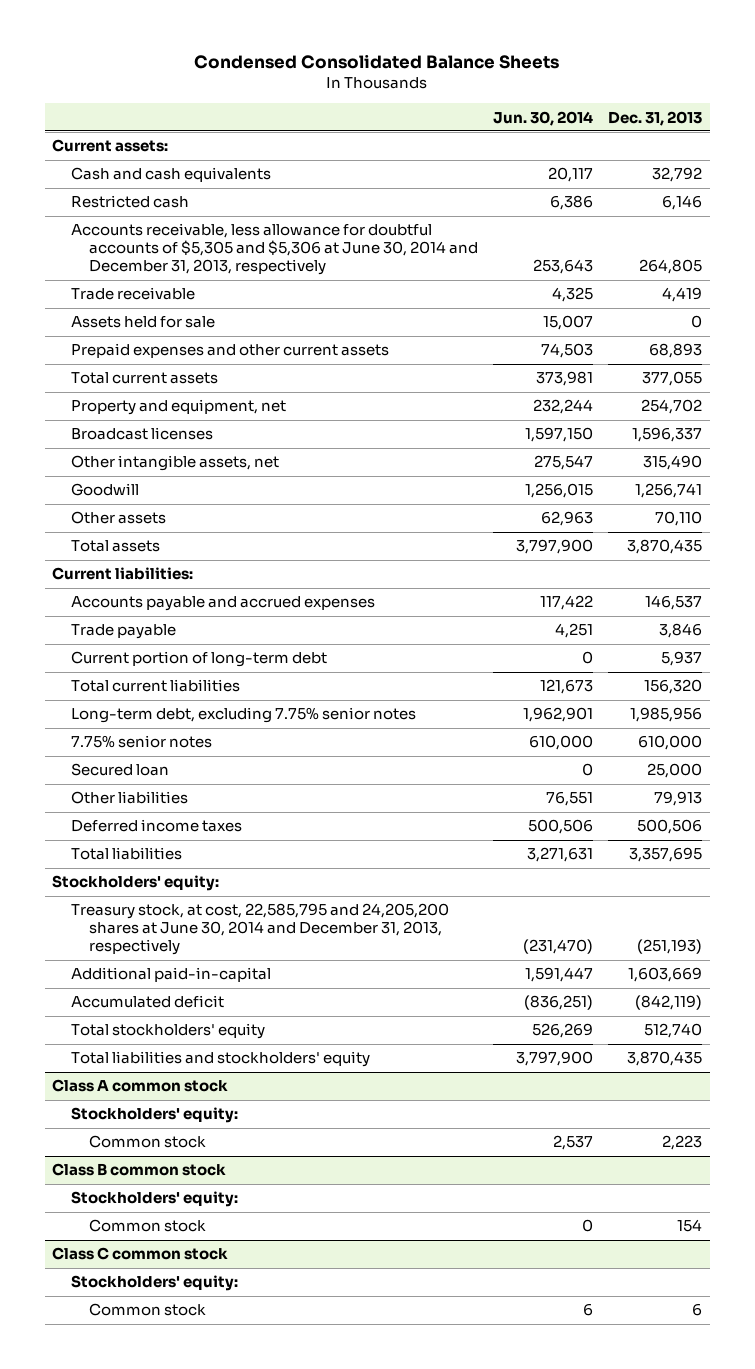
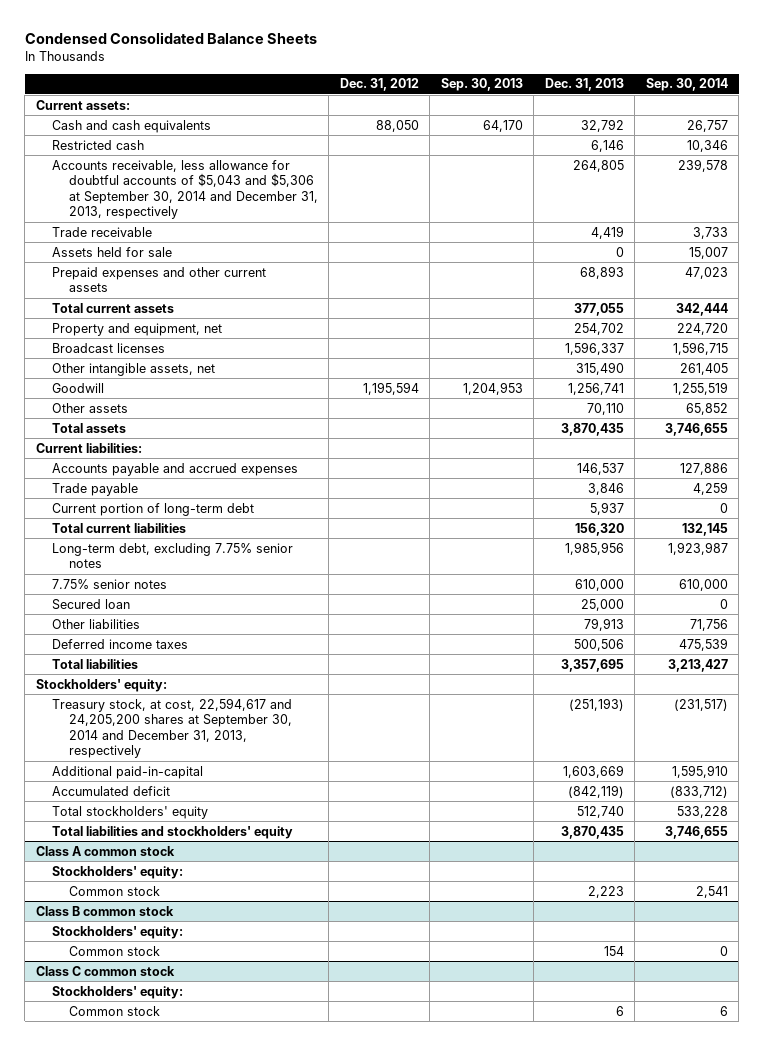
[493,110,594,126] Jun. 30, 2014 -> none
none -> [339,78,419,92] Dec. 31, 2012
none -> [440,78,523,92] Sep. 30, 2013
none -> [645,78,728,92] Sep. 30, 2014
[70,223,479,276] Accounts receivable, less allowance for doubtful accounts of $5,305 and $5,306 at June 30, 2014 and December 31, 2013, respectively -> [52,159,318,220] Accounts receivable, less allowance for doubtful accounts of $5,043 and $5,306 at September 30, 2014 and December 31, 2013, respectively
[70,903,449,956] Treasury stock, at cost, 22,585,795 and 24,205,200 shares at June 30, 2014 and December 31, 2013, respectively -> [52,697,293,759] Treasury stock, at cost, 22,594,617 and 24,205,200 shares at September 30, 2014 and December 31, 2013, respectively

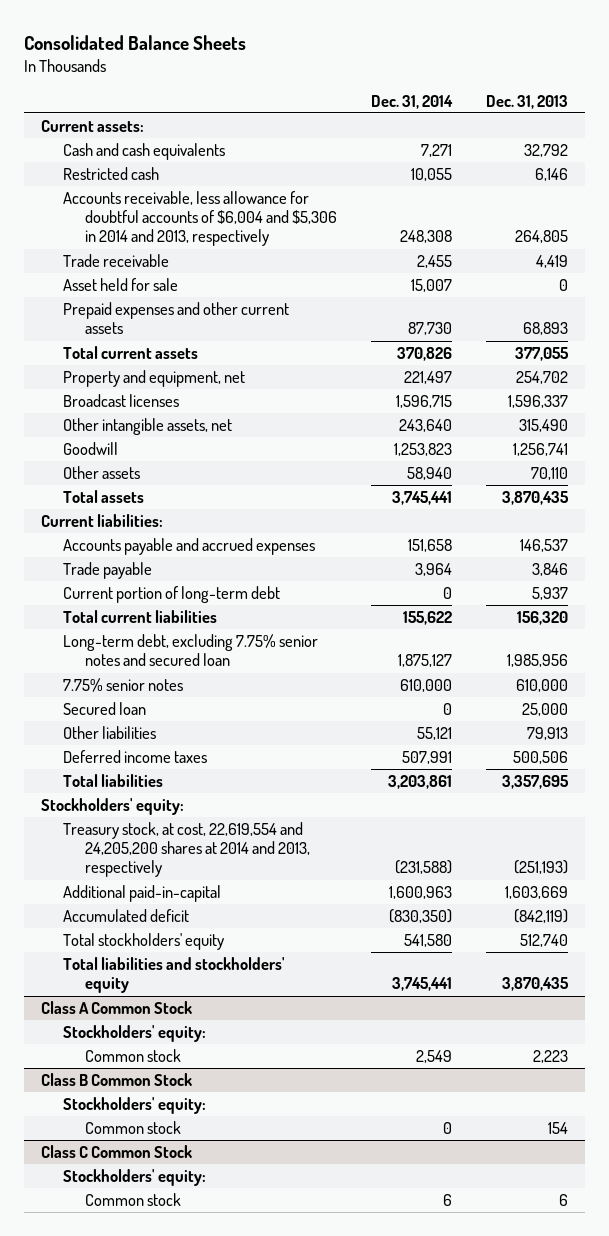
[24,32,317,45] Condensed Consolidated Balance Sheets -> [24,34,247,50] Consolidated Balance Sheets
[339,78,419,92] Dec. 31, 2012 -> none
[440,78,523,92] Sep. 30, 2013 -> none
[645,78,728,92] Sep. 30, 2014 -> none
none -> [370,94,453,109] Dec. 31, 2014
[52,159,318,220] Accounts receivable, less allowance for doubtful accounts of $5,043 and $5,306 at September 30, 2014 and December 31, 2013, respectively -> [62,191,337,247] Accounts receivable, less allowance for doubtful accounts of $6,004 and $5,306 in 2014 and 2013, respectively
[52,246,173,257] Assets held for sale -> [62,278,178,292] Asset held for sale
[52,542,294,569] Long-term debt, excluding 7.75% senior notes -> [62,634,318,667] Long-term debt, excluding 7.75% senior notes and secured loan
[52,697,293,759] Treasury stock, at cost, 22,594,617 and 24,205,200 shares at September 30, 2014 and December 31, 2013, respectively -> [62,822,310,878] Treasury stock, at cost, 22,619,554 and 24,205,200 shares at 2014 and 2013, respectively
[35,845,175,856] Class A common stock -> [41,1001,193,1015] Class A Common Stock
[35,905,174,916] Class B common stock -> [41,1073,193,1087] Class B Common Stock
[35,965,175,976] Class C common stock -> [41,1145,193,1159] Class C Common Stock

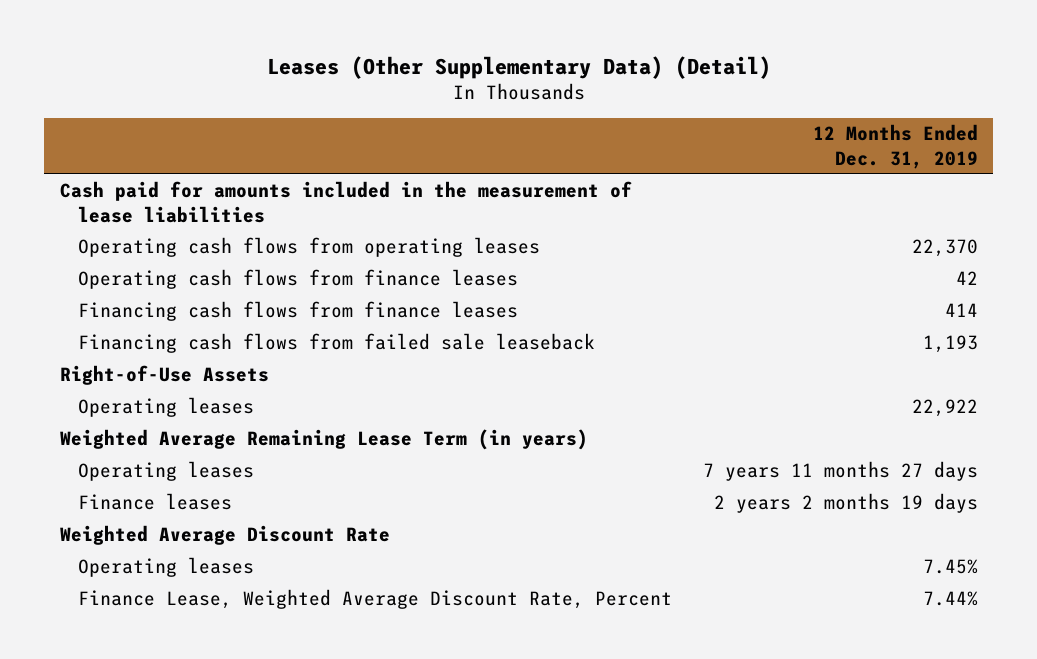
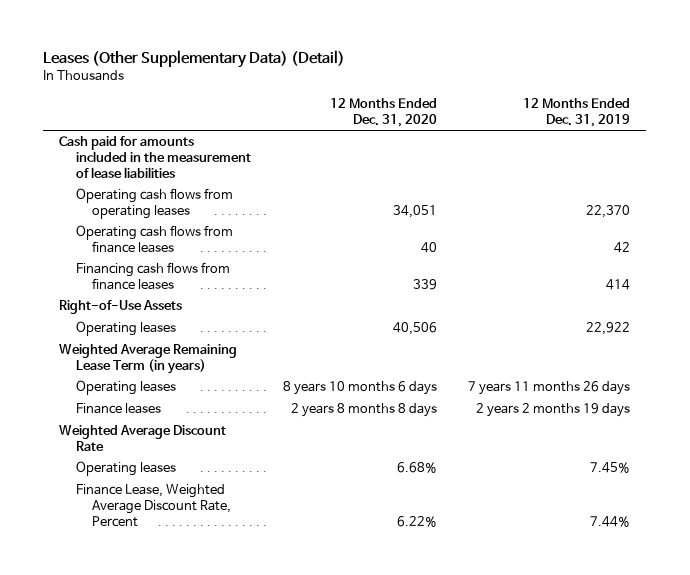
none -> [329,98,437,127] 12 Months Ended Dec. 31, 2020
[77,333,595,354] Financing cash flows from failed sale leaseback -> none
[702,461,978,482] 7 years 11 months 27 days -> [468,381,631,396] 7 years 11 months 26 days

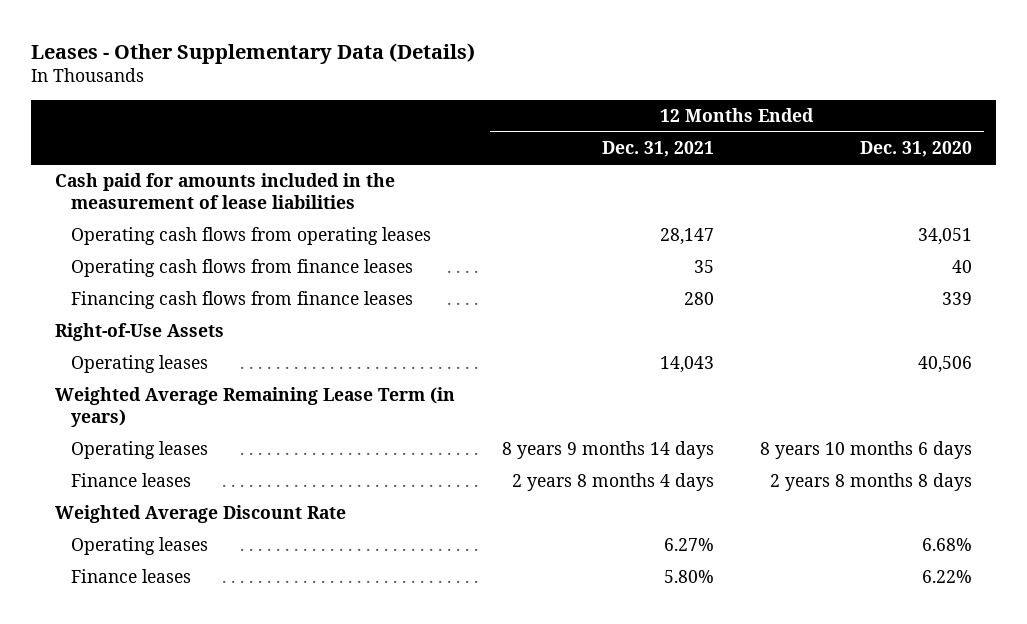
[43,50,346,69] Leases (Other Supplementary Data) (Detail) -> [31,42,476,64] Leases - Other Supplementary Data (Details)
[523,98,631,127] 12 Months Ended Dec. 31, 2019 -> none
none -> [601,141,714,158] Dec. 31, 2021
[75,484,232,527] Finance Lease, Weighted Average Discount Rate, Percent -> [71,569,192,584] Finance leases

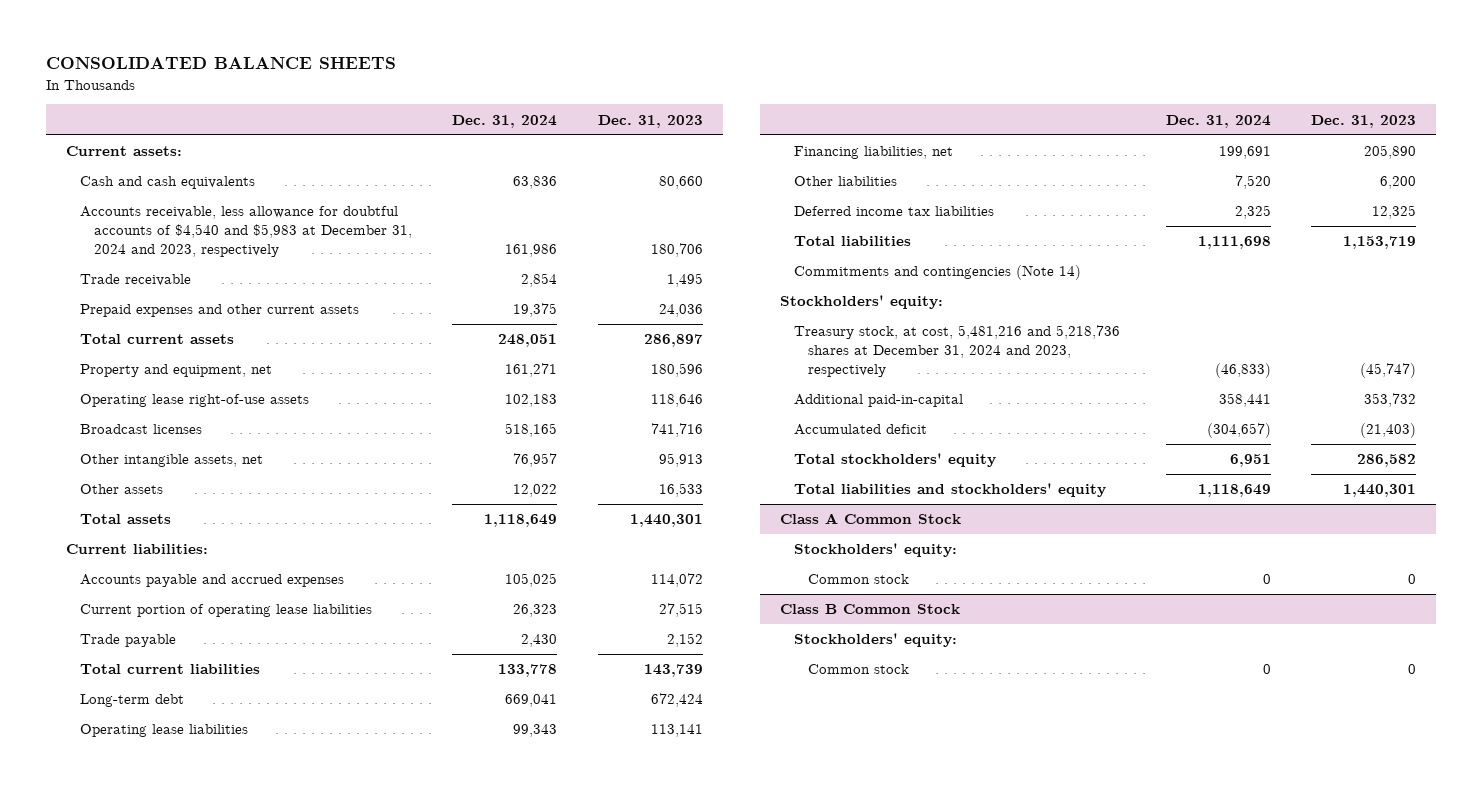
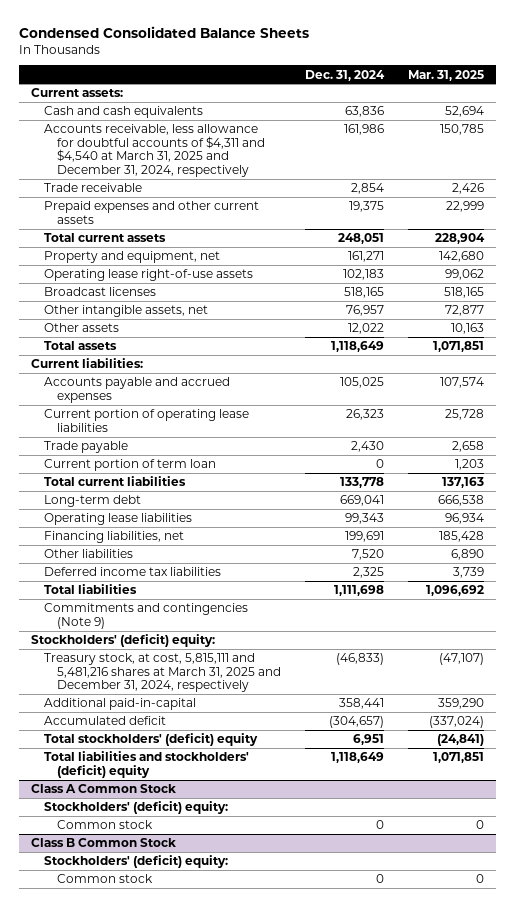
[46,57,397,70] CONSOLIDATED BALANCE SHEETS -> [19,25,310,38] Condensed Consolidated Balance Sheets
[597,114,703,128] Dec. 31, 2023 -> none
none -> [408,69,485,81] Mar. 31, 2025
[80,206,413,257] Accounts receivable, less allowance for doubtful accounts of $4,540 and $5,983 at December 31, 2024 and 2023, respectively -> [44,124,266,178] Accounts receivable, less allowance for doubtful accounts of $4,311 and $4,540 at March 31, 2025 and December 31, 2024, respectively
none -> [44,459,217,472] Current portion of term loan
[794,265,1082,281] Commitments and contingencies (Note 14) -> [44,603,249,629] Commitments and contingencies (Note 9)
[780,295,944,310] Stockholders' equity: -> [31,634,216,648] Stockholders' (deficit) equity:
[794,325,1121,377] Treasury stock, at cost, 5,481,216 and 5,218,736 shares at December 31, 2024 and 2023, respectively -> [44,653,282,693] Treasury stock, at cost, 5,815,111 and 5,481,216 shares at March 31, 2025 and December 31, 2024, respectively
[794,453,997,468] Total stockholders' equity -> [44,733,259,747] Total stockholders' (deficit) equity
[794,483,1107,498] Total liabilities and stockholders' equity -> [44,751,250,778] Total liabilities and stockholders' (deficit) equity
[794,543,958,558] Stockholders' equity: -> [44,801,229,815] Stockholders' (deficit) equity:
[794,633,958,648] Stockholders' equity: -> [44,855,229,869] Stockholders' (deficit) equity:

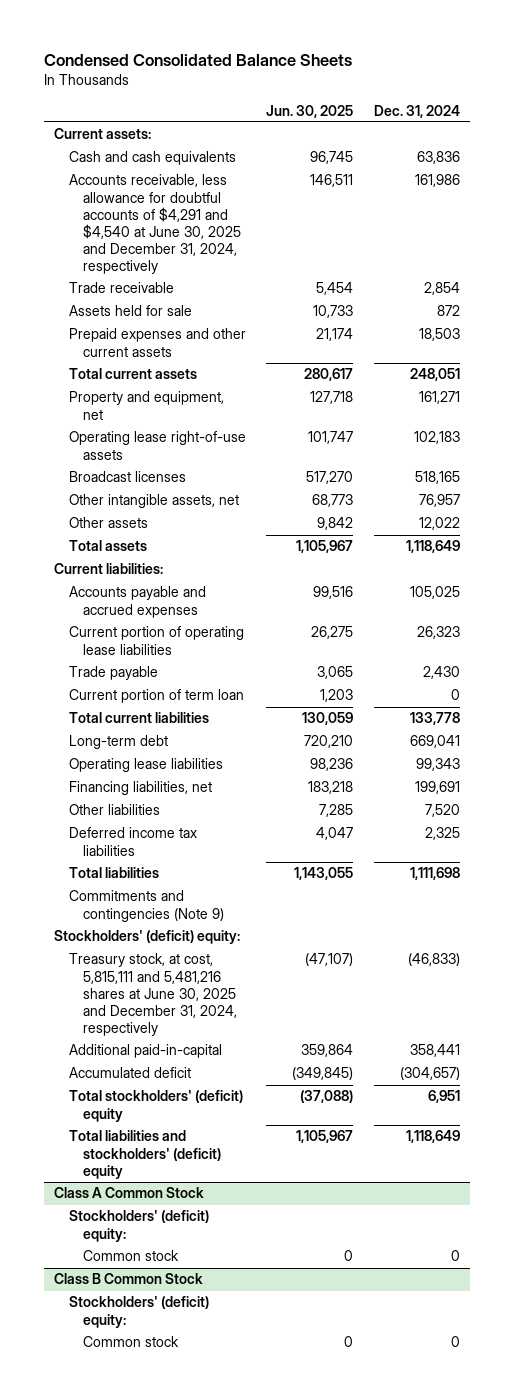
[408,69,485,81] Mar. 31, 2025 -> none
none -> [266,104,354,118] Jun. 30, 2025
[44,124,266,178] Accounts receivable, less allowance for doubtful accounts of $4,311 and $4,540 at March 31, 2025 and December 31, 2024, respectively -> [68,174,241,275] Accounts receivable, less allowance for doubtful accounts of $4,291 and $4,540 at June 30, 2025 and December 31, 2024, respectively
none -> [68,305,192,317] Assets held for sale
[349,201,385,213] 19,375 -> [418,328,460,342] 18,503
[44,653,282,693] Treasury stock, at cost, 5,815,111 and 5,481,216 shares at March 31, 2025 and December 31, 2024, respectively -> [68,953,237,1037] Treasury stock, at cost, 5,815,111 and 5,481,216 shares at June 30, 2025 and December 31, 2024, respectively

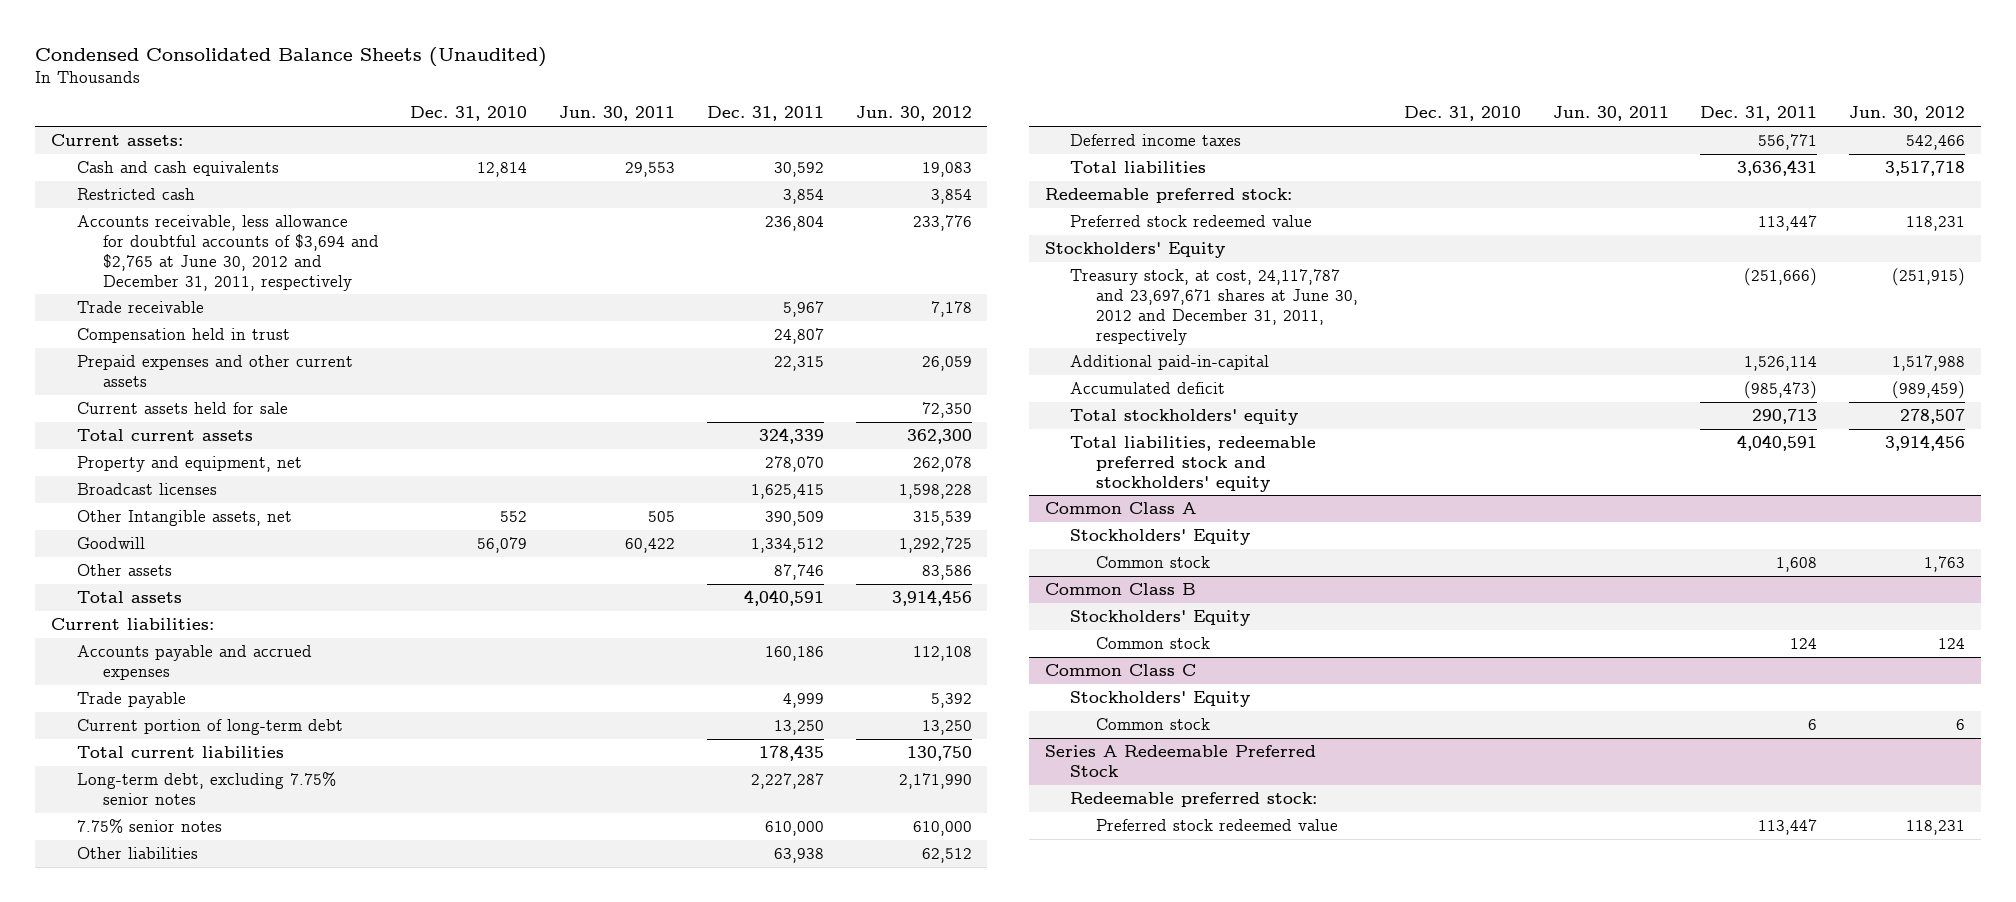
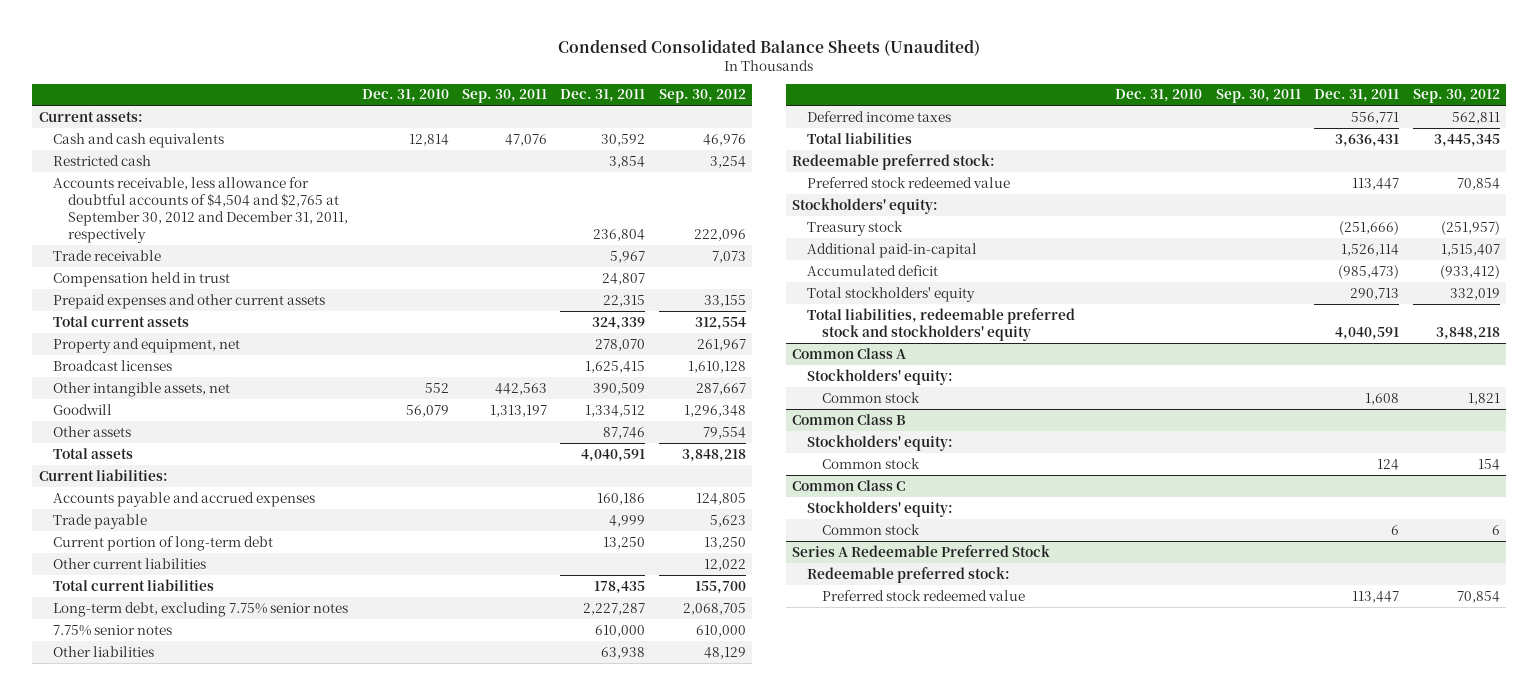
[559,106,676,122] Jun. 30, 2011 -> none
[855,106,972,122] Jun. 30, 2012 -> none
none -> [461,89,547,104] Sep. 30, 2011
none -> [658,89,746,104] Sep. 30, 2012
[76,215,379,291] Accounts receivable, less allowance for doubtful accounts of $3,694 and $2,765 at June 30, 2012 and December 31, 2011, respectively -> [53,176,348,243] Accounts receivable, less allowance for doubtful accounts of $4,504 and $2,765 at September 30, 2012 and December 31, 2011, respectively
[76,402,288,415] Current assets held for sale -> none
[76,510,292,527] Other Intangible assets, net -> [53,381,231,397] Other intangible assets, net
none -> [53,557,207,569] Other current liabilities
[1044,242,1225,259] Stockholders' Equity -> [792,197,939,214] Stockholders' equity:
[1070,269,1359,345] Treasury stock, at cost, 24,117,787 and 23,697,671 shares at June 30, 2012 and December 31, 2011, respectively -> [807,220,904,236] Treasury stock
[1070,529,1251,546] Stockholders' Equity -> [807,368,954,385] Stockholders' equity:
[1070,610,1251,627] Stockholders' Equity -> [807,434,954,451] Stockholders' equity:
[1070,691,1251,708] Stockholders' Equity -> [807,500,954,517] Stockholders' equity:

